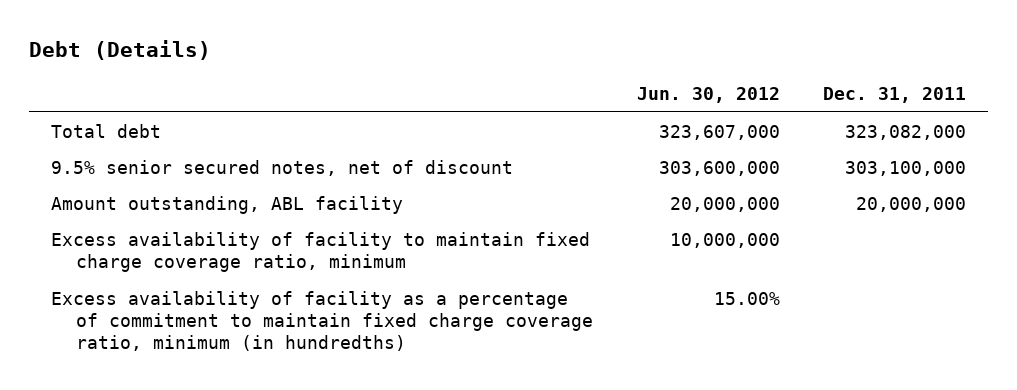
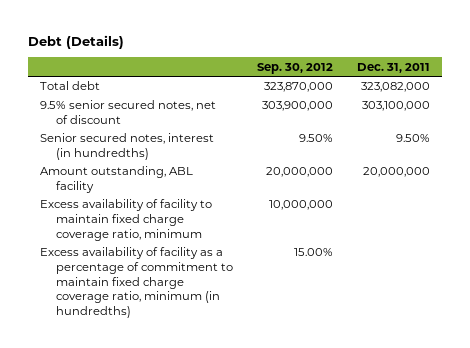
[636,87,780,104] Jun. 30, 2012 -> none
none -> [256,62,333,74] Sep. 30, 2012
none -> [40,133,215,161] Senior secured notes, interest (in hundredths)

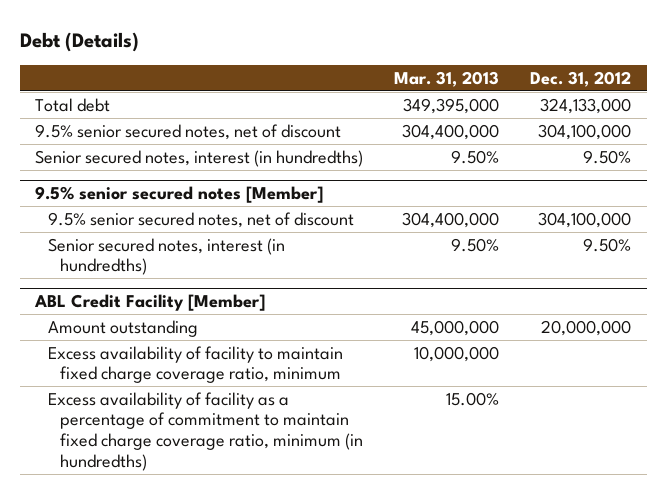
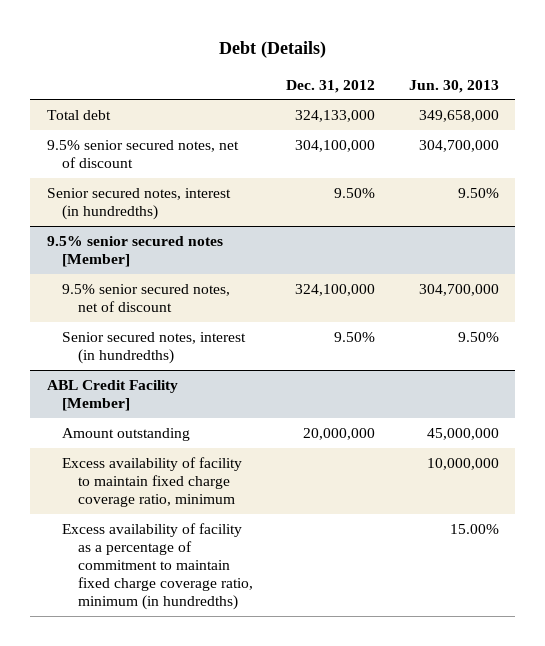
[394,70,500,87] Mar. 31, 2013 -> none
none -> [408,79,499,93] Jun. 30, 2013
[538,211,632,228] 304,100,000 -> [295,283,376,296] 324,100,000

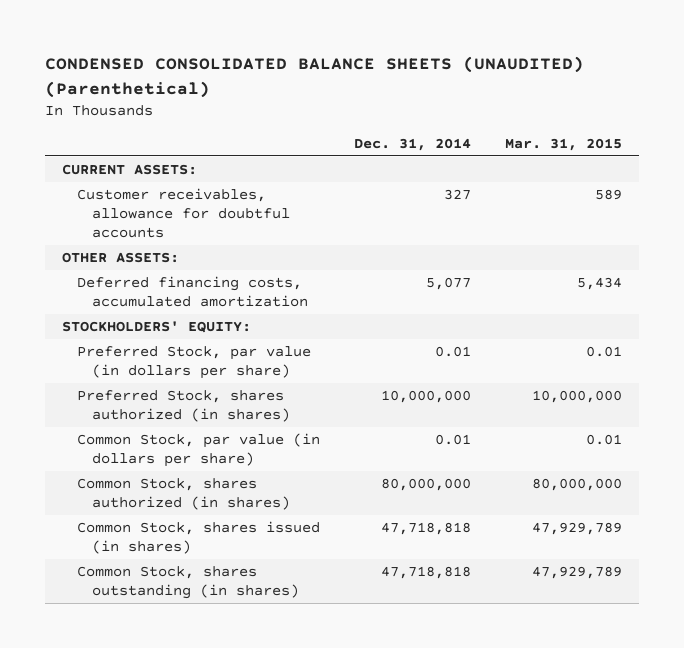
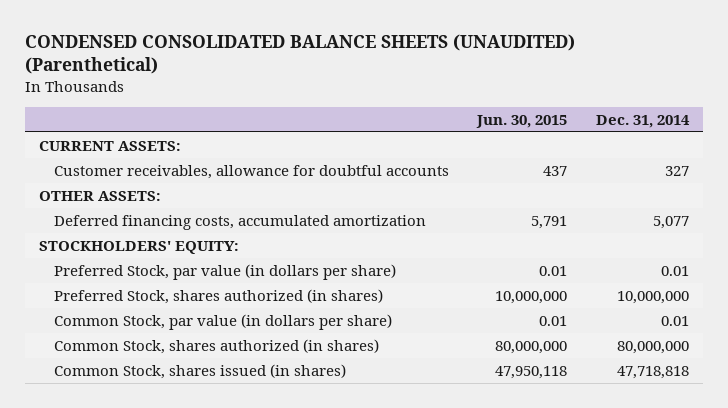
[505,137,623,151] Mar. 31, 2015 -> none
none -> [476,114,568,128] Jun. 30, 2015
[76,566,299,599] Common Stock, shares outstanding (in shares) -> none

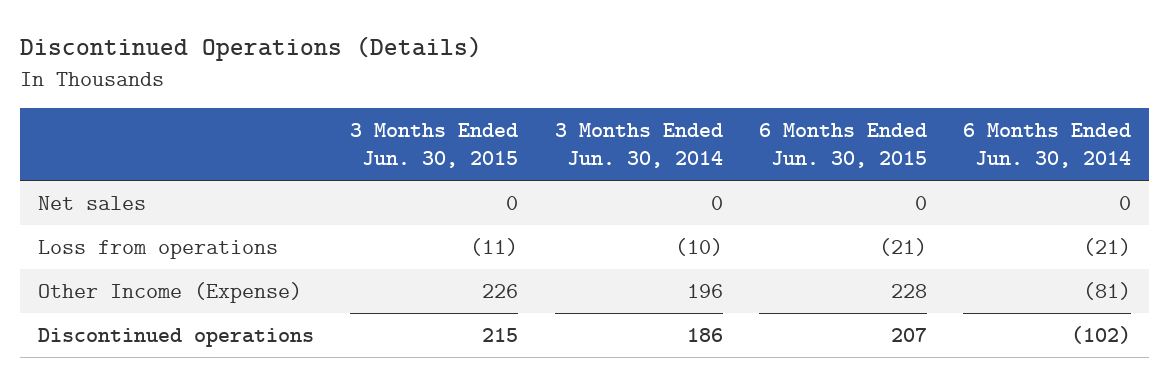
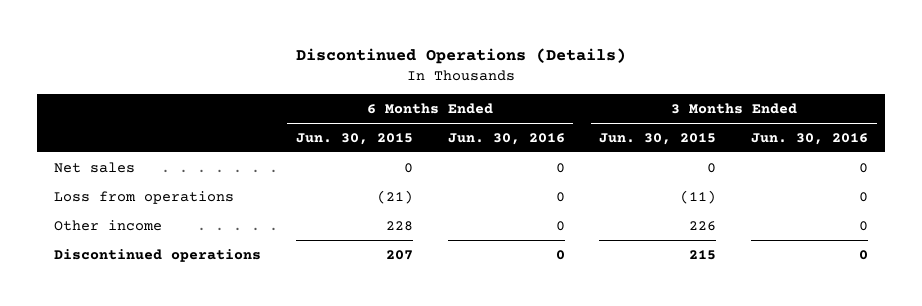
[554,123,723,169] 3 Months Ended Jun. 30, 2014 -> none
[963,123,1132,169] 6 Months Ended Jun. 30, 2014 -> none
none -> [447,132,565,145] Jun. 30, 2016
none -> [750,132,868,145] Jun. 30, 2016
[37,281,302,303] Other Income (Expense) -> [54,219,163,231] Other income

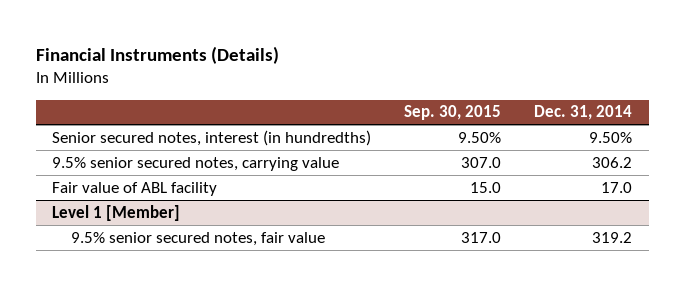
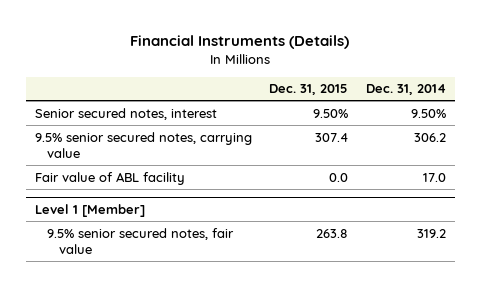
[404,105,502,121] Sep. 30, 2015 -> none
none -> [269,84,349,96] Dec. 31, 2015
[52,129,372,146] Senior secured notes, interest (in hundredths) -> [34,107,217,120] Senior secured notes, interest

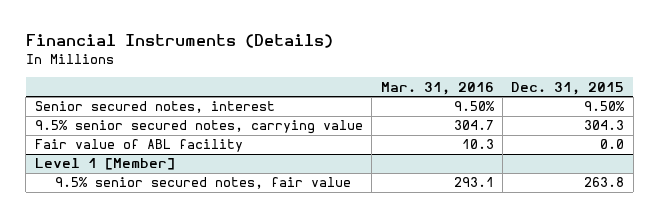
[366,84,447,96] Dec. 31, 2014 -> none
none -> [380,81,494,95] Mar. 31, 2016
[315,132,349,142] 307.4 -> [584,120,625,131] 304.3

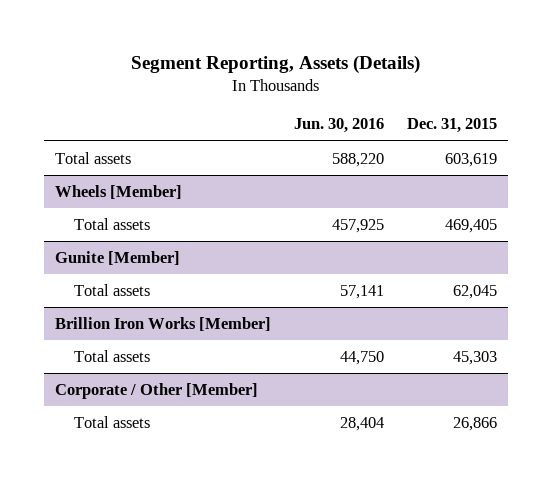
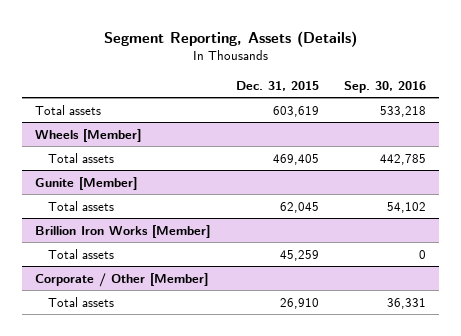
[293,118,384,134] Jun. 30, 2016 -> none
none -> [344,81,427,94] Sep. 30, 2016
[452,350,497,365] 45,303 -> [279,249,319,261] 45,259
[452,416,497,431] 26,866 -> [279,297,319,309] 26,910

